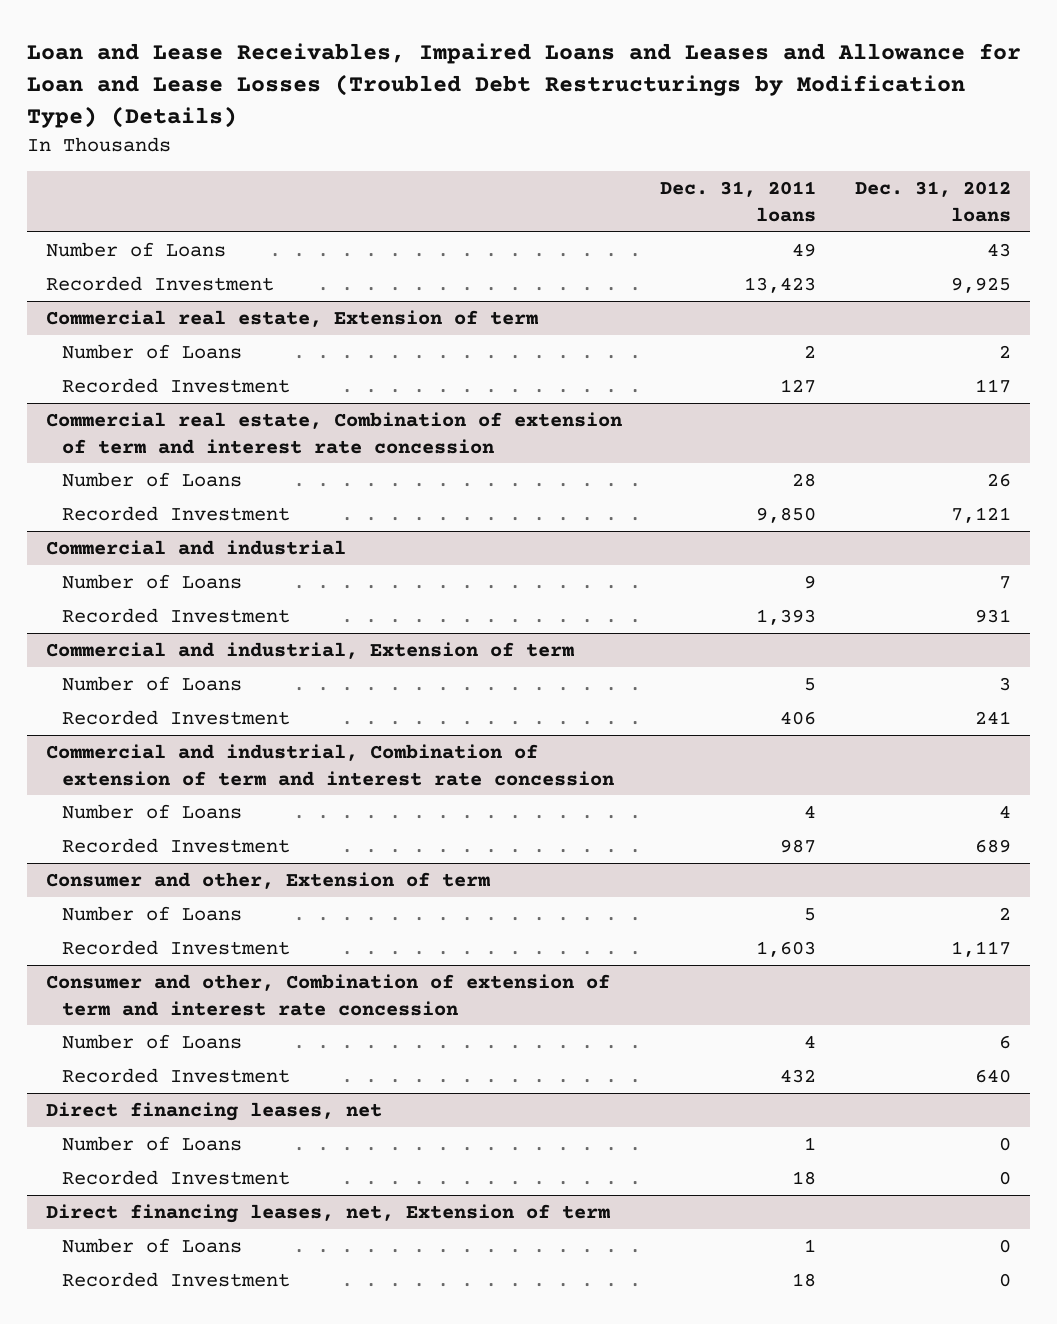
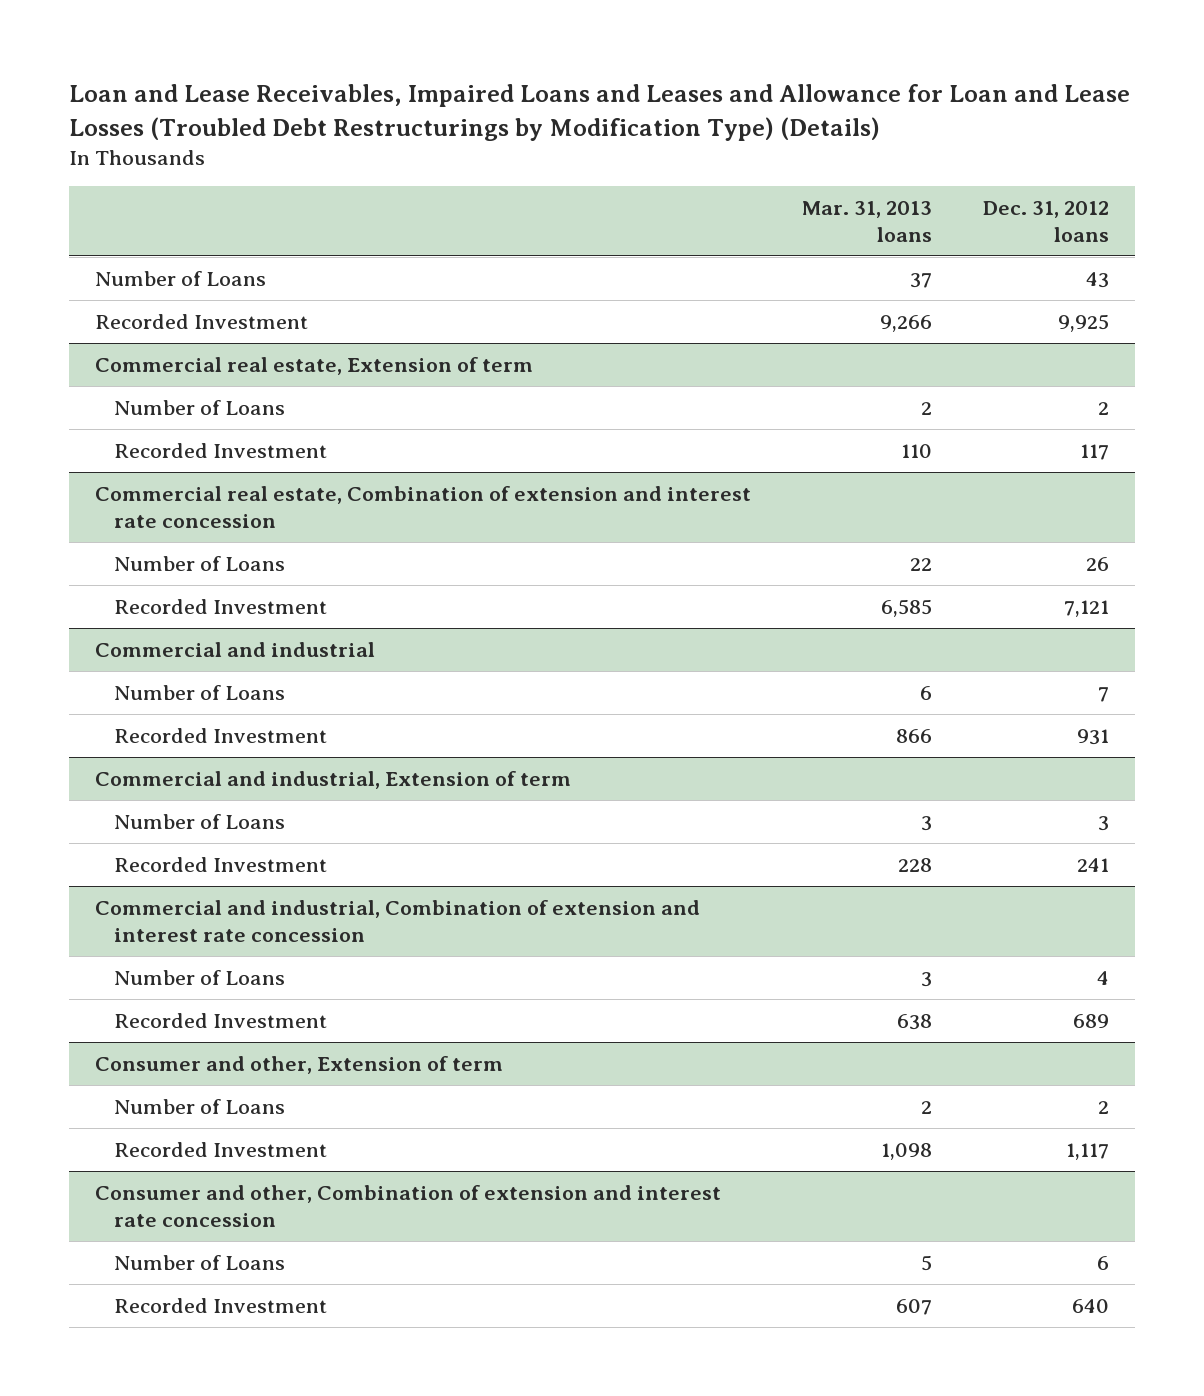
[660,180,817,222] Dec. 31, 2011 loans -> none
none -> [801,200,932,242] Mar. 31, 2013 loans
[45,411,622,454] Commercial real estate, Combination of extension of term and interest rate concession -> [94,486,751,528] Commercial real estate, Combination of extension and interest rate concession
[45,743,614,786] Commercial and industrial, Combination of extension of term and interest rate concession -> [94,900,700,942] Commercial and industrial, Combination of extension and interest rate concession
[45,973,610,1016] Consumer and other, Combination of extension of term and interest rate concession -> [94,1185,721,1227] Consumer and other, Combination of extension and interest rate concession
[45,1101,382,1121] Direct financing leases, net -> none
[61,1135,242,1151] Number of Loans -> none
[61,1169,290,1185] Recorded Investment -> none
[45,1203,610,1223] Direct financing leases, net, Extension of term -> none
[61,1237,242,1253] Number of Loans -> none
[61,1271,290,1287] Recorded Investment -> none

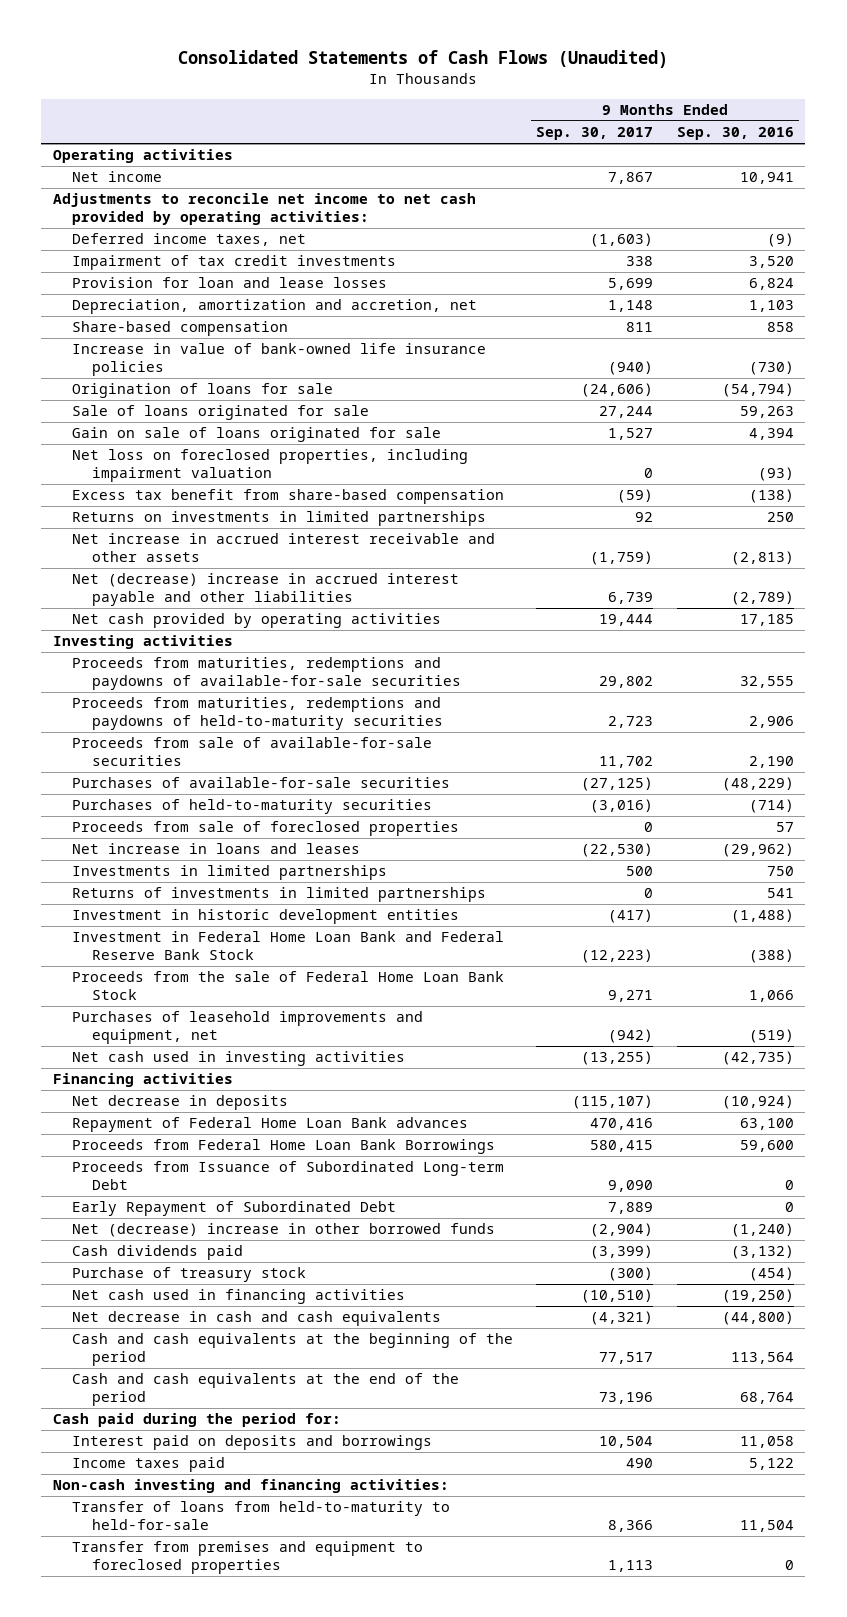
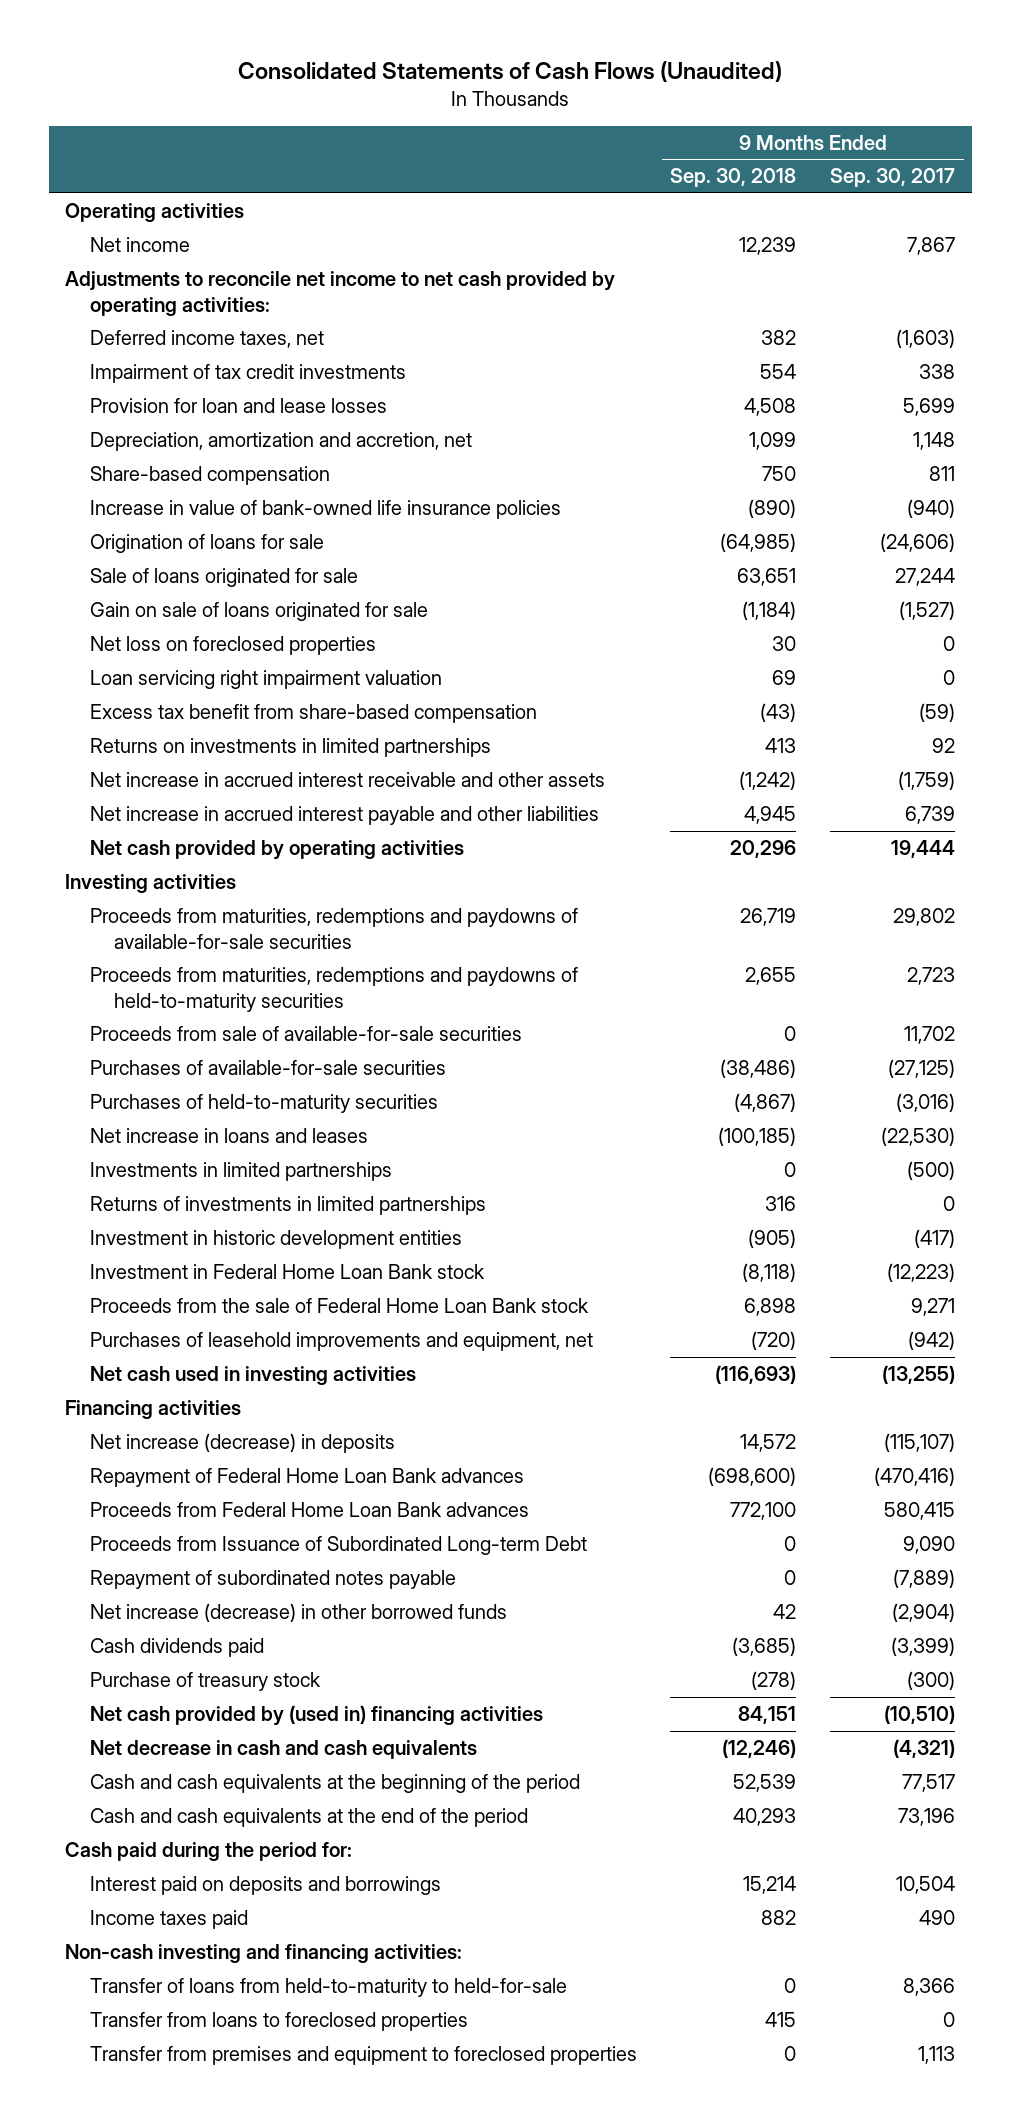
[676,127,794,141] Sep. 30, 2016 -> none
none -> [670,168,797,188] Sep. 30, 2018
[608,428,654,441] 1,527 -> [899,601,956,621] (1,527)
[72,449,469,482] Net loss on foreclosed properties, including impairment valuation -> [89,636,376,656] Net loss on foreclosed properties
none -> [89,670,442,690] Loan servicing right impairment valuation
[72,573,460,606] Net (decrease) increase in accrued interest payable and other liabilities -> [89,806,599,826] Net increase in accrued interest payable and other liabilities
[72,821,460,837] Proceeds from sale of foreclosed properties -> none
[626,866,654,877] 500 -> [907,1161,956,1181] (500)
[72,931,505,960] Investment in Federal Home Loan Bank and Federal Reserve Bank Stock -> [89,1264,485,1280] Investment in Federal Home Loan Bank stock
[72,971,505,1000] Proceeds from the sale of Federal Home Loan Bank Stock -> [89,1298,589,1314] Proceeds from the sale of Federal Home Loan Bank stock
[72,1095,289,1111] Net decrease in deposits -> [89,1433,395,1454] Net increase (decrease) in deposits
[590,1118,654,1131] 470,416 -> [874,1467,956,1487] (470,416)
[72,1139,496,1155] Proceeds from Federal Home Loan Bank Borrowings -> [89,1502,529,1518] Proceeds from Federal Home Loan Bank advances
[72,1201,397,1217] Early Repayment of Subordinated Debt -> [89,1570,456,1590] Repayment of subordinated notes payable
[608,1202,654,1215] 7,889 -> [893,1569,956,1589] (7,889)
[72,1223,496,1238] Net (decrease) increase in other borrowed funds -> [89,1603,507,1623] Net increase (decrease) in other borrowed funds
[72,1289,406,1305] Net cash used in financing activities -> [89,1705,543,1727] Net cash provided by (used in) financing activities
none -> [89,2012,468,2032] Transfer from loans to foreclosed properties

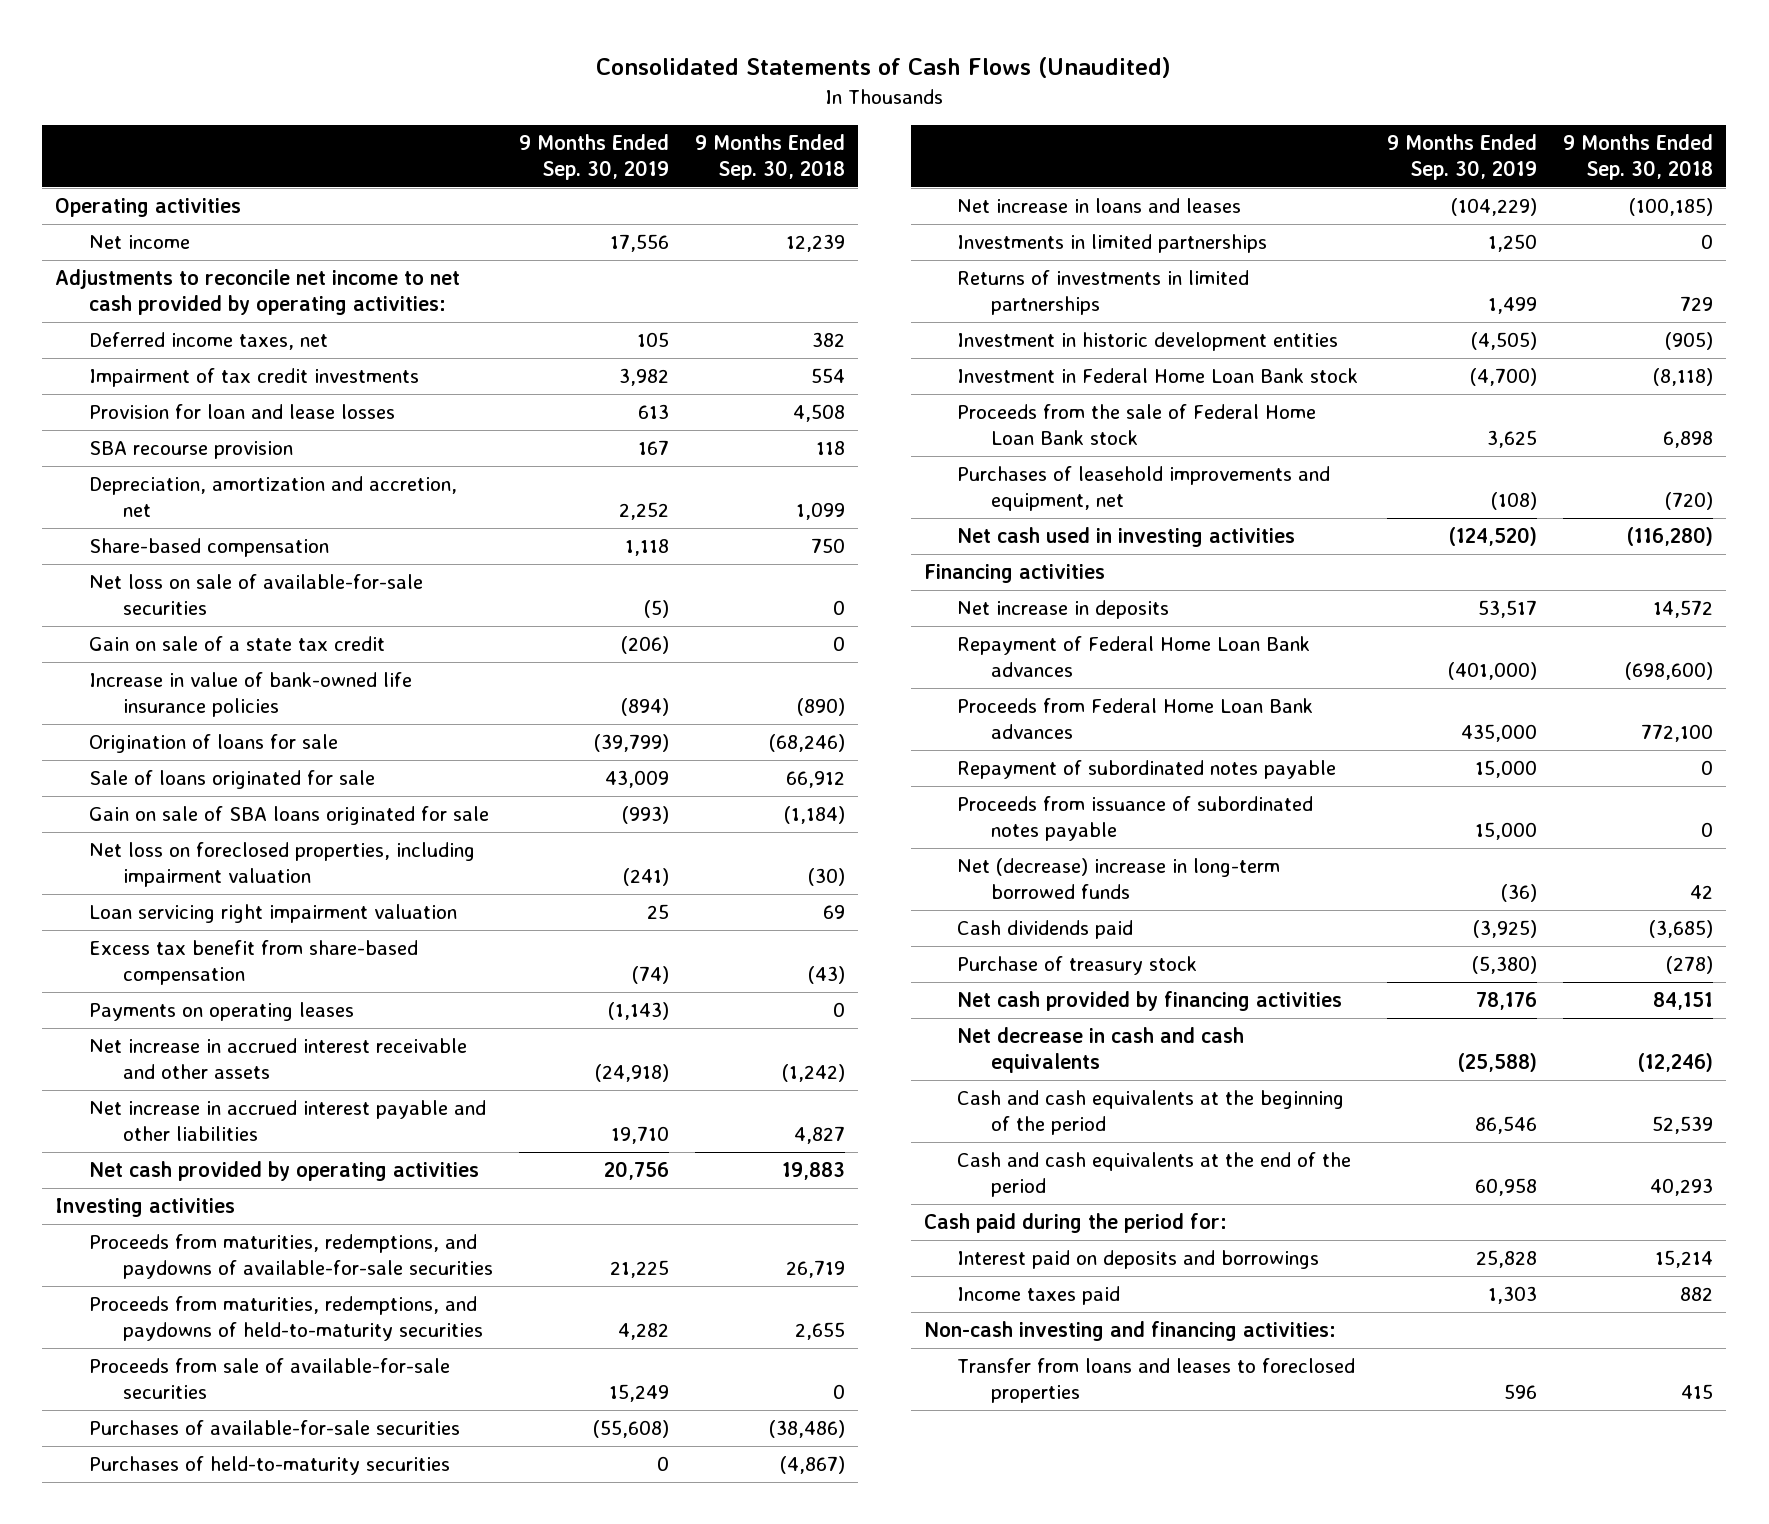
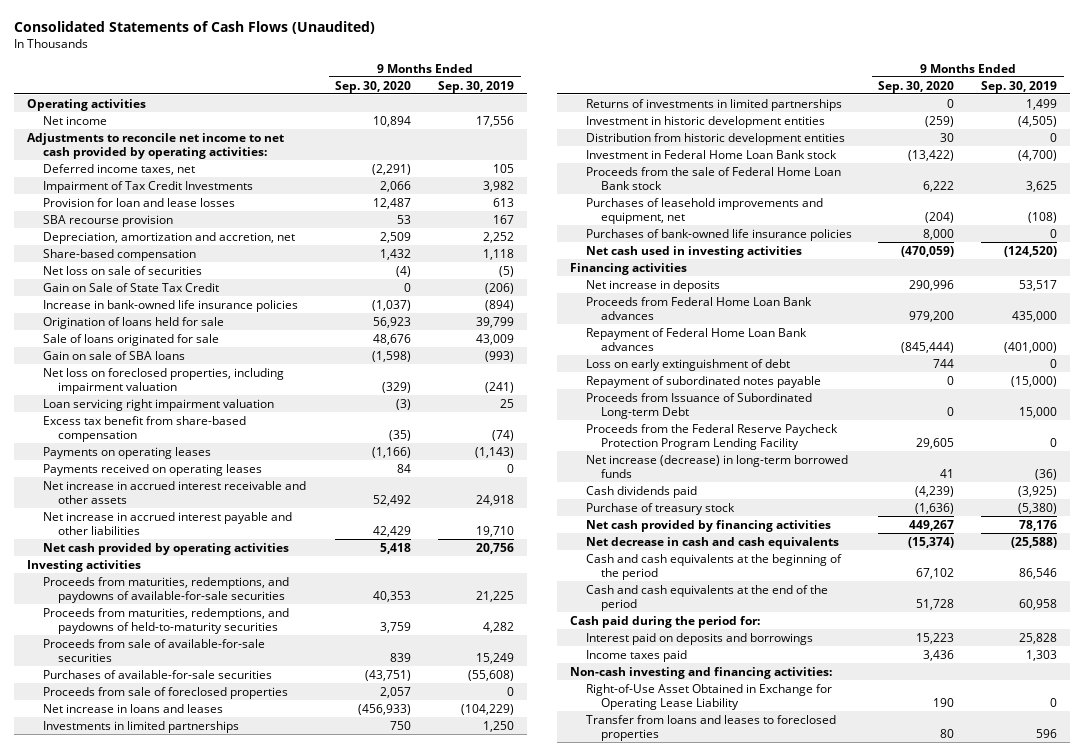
[694,134,845,180] 9 Months Ended Sep. 30, 2018 -> none
none -> [335,80,412,93] Sep. 30, 2020
[89,368,420,388] Impairment of tax credit investments -> [42,180,253,193] Impairment of Tax Credit Investments
[89,574,424,615] Net loss on sale of available-for-sale securities -> [42,265,202,275] Net loss on sale of securities
[89,636,386,652] Gain on sale of a state tax credit -> [42,282,219,292] Gain on Sale of State Tax Credit
[89,672,413,717] Increase in value of bank-owned life insurance policies -> [42,299,298,312] Increase in bank-owned life insurance policies
[89,734,339,754] Origination of loans for sale -> [42,316,224,329] Origination of loans held for sale
[593,734,669,753] (39,799) -> [476,316,515,328] 39,799
[89,806,490,826] Gain on sale of SBA loans originated for sale -> [42,350,185,360] Gain on sale of SBA loans
none -> [42,463,262,476] Payments received on operating leases
[594,1063,669,1082] (24,918) -> [476,494,515,506] 24,918
[89,1456,451,1476] Purchases of held-to-maturity securities -> none
none -> [42,686,288,699] Proceeds from sale of foreclosed properties
none -> [585,132,845,145] Distribution from historic development entities
none -> [585,228,852,241] Purchases of bank-owned life insurance policies
[957,636,1311,677] Repayment of Federal Home Loan Bank advances -> [585,327,807,351] Repayment of Federal Home Loan Bank advances
none -> [585,358,790,371] Loss on early extinguishment of debt
[1475,760,1538,779] 15,000 -> [1011,375,1058,387] (15,000)
[957,796,1314,841] Proceeds from issuance of subordinated notes payable -> [585,392,812,419] Proceeds from Issuance of Subordinated Long-term Debt
none -> [585,423,838,450] Proceeds from the Federal Reserve Paycheck Protection Program Lending Facility
[957,858,1281,899] Net (decrease) increase in long-term borrowed funds -> [585,454,848,478] Net increase (decrease) in long-term borrowed funds
none -> [585,683,832,710] Right-of-Use Asset Obtained in Exchange for Operating Lease Liability

